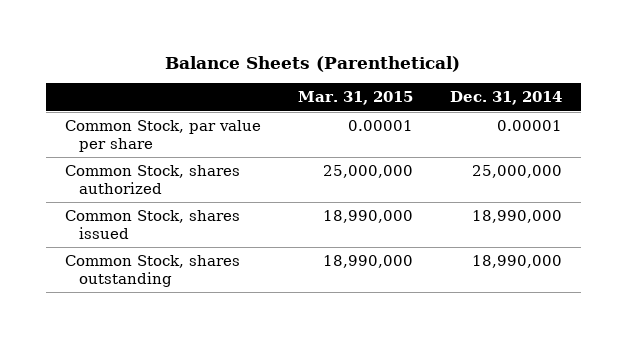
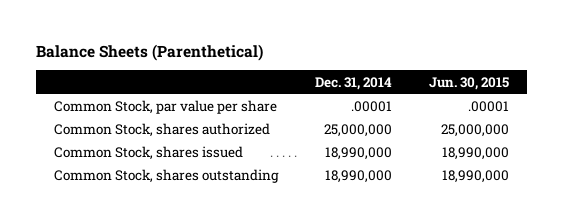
[297,91,413,106] Mar. 31, 2015 -> none
none -> [428,76,509,90] Jun. 30, 2015
[497,119,563,131] 0.00001 -> [351,101,393,113] .00001

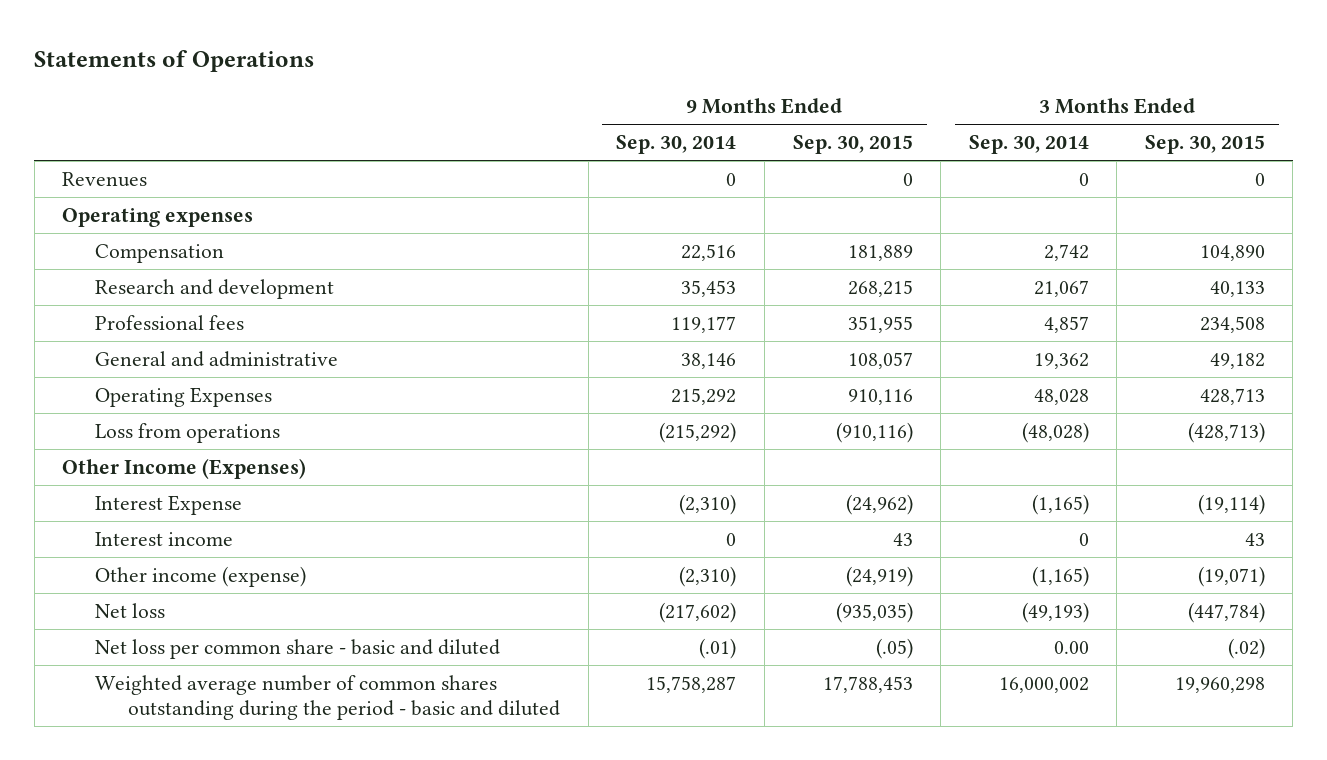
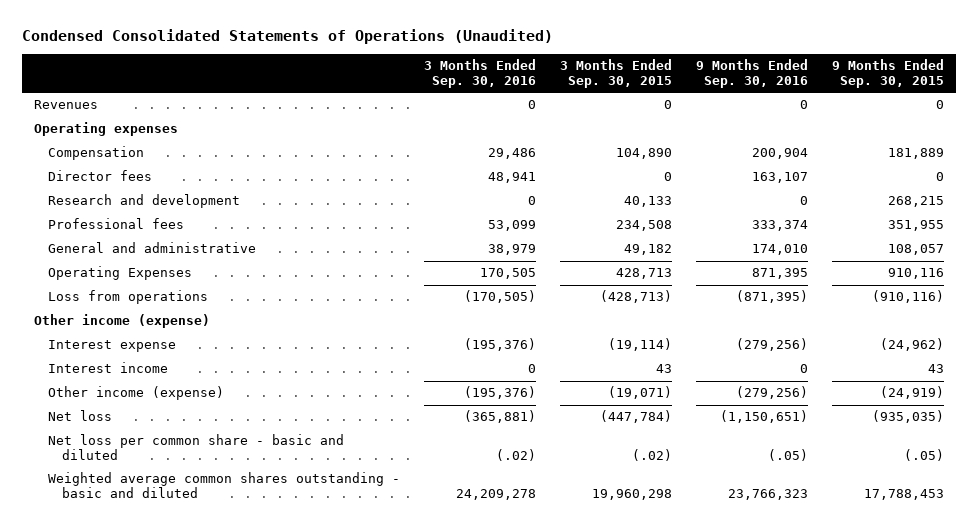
[34,50,315,73] Statements of Operations -> [21,29,553,45] Condensed Consolidated Statements of Operations (Unaudited)
[616,135,737,155] Sep. 30, 2014 -> none
[968,135,1089,155] Sep. 30, 2014 -> none
none -> [424,59,537,88] 3 Months Ended Sep. 30, 2016
none -> [695,59,808,88] 9 Months Ended Sep. 30, 2016
none -> [48,170,153,182] Director fees
[62,457,307,479] Other Income (Expenses) -> [33,314,210,329] Other income (expense)
[95,494,243,515] Interest Expense -> [48,340,177,353] Interest expense
[95,674,561,720] Weighted average number of common shares outstanding during the period - basic and diluted -> [48,472,401,499] Weighted average common shares outstanding - basic and diluted

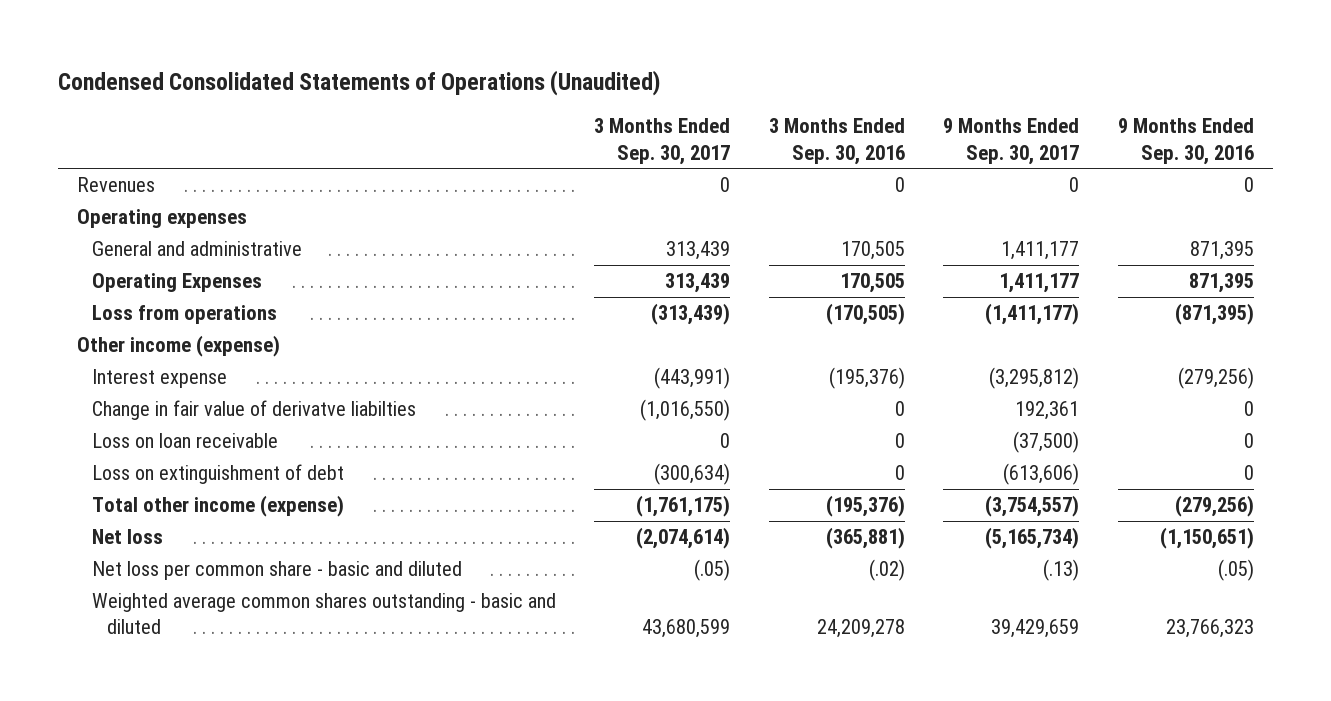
[559,59,672,88] 3 Months Ended Sep. 30, 2015 -> none
[831,59,944,88] 9 Months Ended Sep. 30, 2015 -> none
none -> [594,118,731,165] 3 Months Ended Sep. 30, 2017
none -> [943,118,1080,165] 9 Months Ended Sep. 30, 2017
[48,146,145,161] Compensation -> none
[48,170,153,182] Director fees -> none
[48,194,241,209] Research and development -> none
[48,218,185,230] Professional fees -> none
[488,244,537,256] 38,979 -> [840,241,905,261] 170,505
[751,244,808,256] 174,010 -> [1189,241,1254,261] 871,395
[48,362,169,374] Interest income -> none
none -> [92,400,417,421] Change in fair value of derivatve liabilties
none -> [92,433,279,449] Loss on loan receivable
none -> [92,464,345,485] Loss on extinguishment of debt
[48,386,225,401] Other income (expense) -> [92,495,345,518] Total other income (expense)

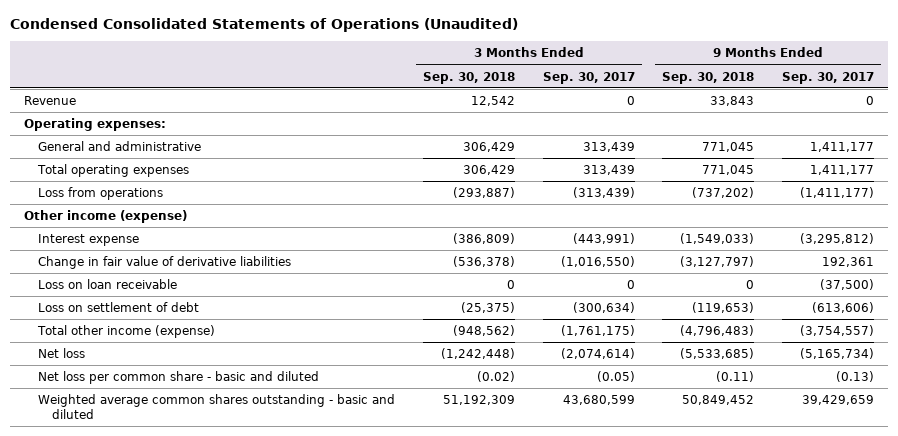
[768,118,905,165] 3 Months Ended Sep. 30, 2016 -> none
[1117,118,1254,165] 9 Months Ended Sep. 30, 2016 -> none
none -> [422,71,515,84] Sep. 30, 2018
none -> [662,71,755,84] Sep. 30, 2018
[77,177,156,193] Revenues -> [24,96,77,106] Revenue
[77,209,248,229] Operating expenses -> [24,118,167,132] Operating expenses:
[92,273,263,293] Operating Expenses -> [37,164,190,178] Total operating expenses
[92,400,417,421] Change in fair value of derivatve liabilties -> [38,256,292,270] Change in fair value of derivative liabilities
[92,464,345,485] Loss on extinguishment of debt -> [38,302,200,313] Loss on settlement of debt
[694,559,731,582] (.05) -> [596,371,635,383] (0.05)
[1043,559,1080,582] (.13) -> [835,371,874,383] (0.13)

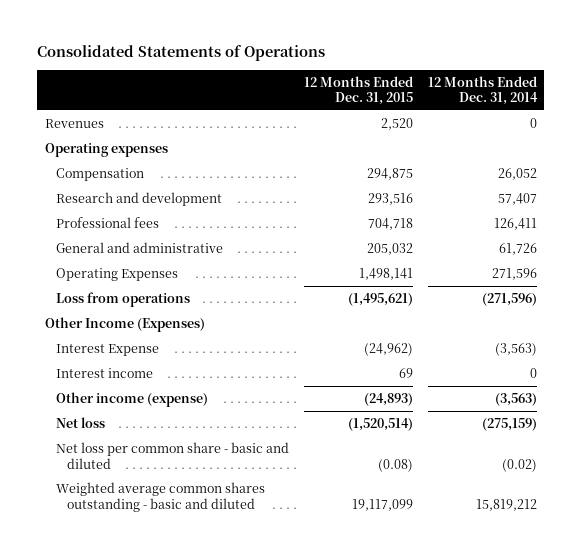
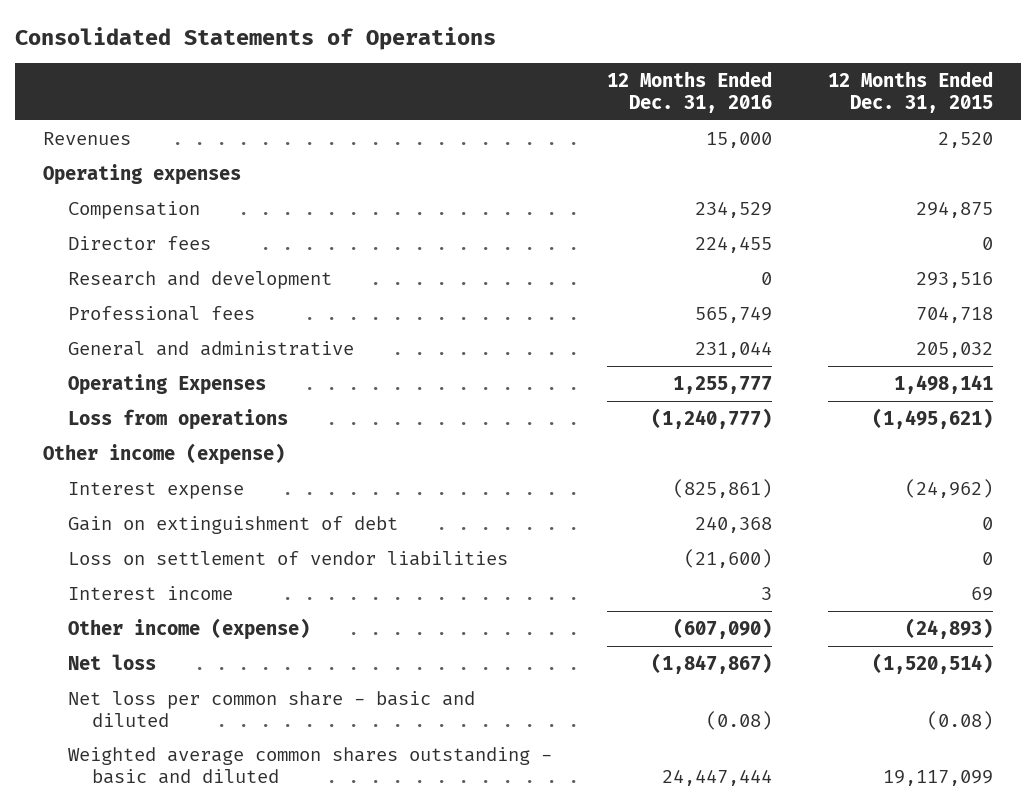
[427,75,538,106] 12 Months Ended Dec. 31, 2014 -> none
none -> [607,71,773,113] 12 Months Ended Dec. 31, 2016
none -> [67,235,211,250] Director fees
[44,316,205,332] Other Income (Expenses) -> [43,442,286,465] Other income (expense)
[56,343,160,356] Interest Expense -> [67,481,244,499] Interest expense
none -> [67,515,398,534] Gain on extinguishment of debt
none -> [67,550,508,566] Loss on settlement of vendor liabilities

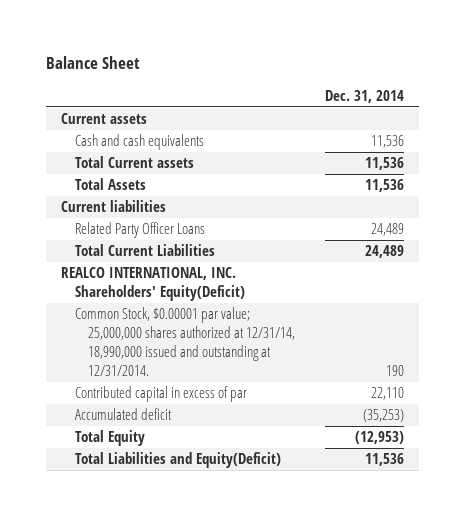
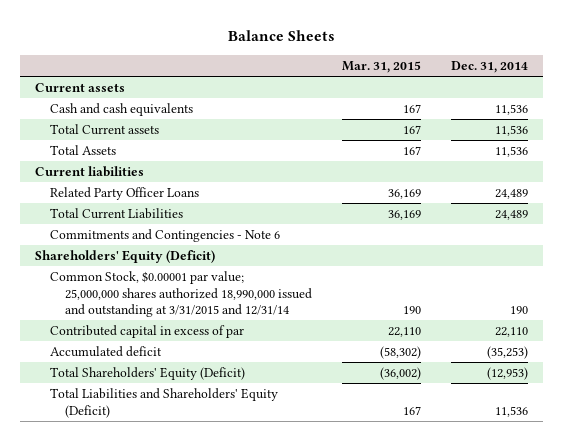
[46,56,141,70] Balance Sheet -> [227,30,335,42] Balance Sheets
none -> [342,61,422,74] Mar. 31, 2015
none -> [50,229,281,243] Commitments and Contingencies - Note 6
[61,267,245,302] REALCO INTERNATIONAL, INC. Shareholders' Equity(Deficit) -> [35,250,216,264] Shareholders' Equity (Deficit)
[74,307,295,376] Common Stock, $0.00001 par value; 25,000,000 shares authorized at 12/31/14, 18,990,000 issued and outstanding at 12/31/2014. -> [50,271,313,318] Common Stock, $0.00001 par value; 25,000,000 shares authorized 18,990,000 issued and outstanding at 3/31/2015 and 12/31/14
[74,430,145,447] Total Equity -> [50,367,246,381] Total Shareholders' Equity (Deficit)
[74,452,281,469] Total Liabilities and Equity(Deficit) -> [50,388,279,418] Total Liabilities and Shareholders' Equity (Deficit)

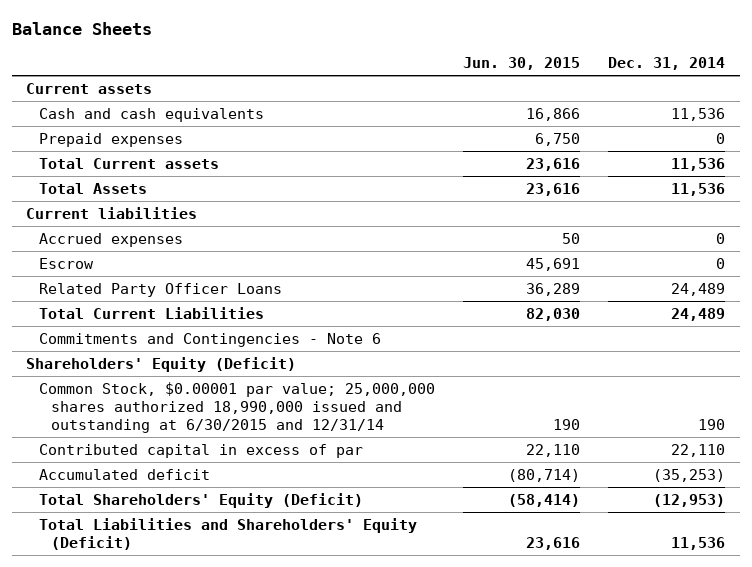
[342,61,422,74] Mar. 31, 2015 -> none
none -> [463,56,581,70] Jun. 30, 2015
none -> [38,133,183,148] Prepaid expenses
none -> [38,233,183,248] Accrued expenses
none -> [38,258,94,270] Escrow
[50,271,313,318] Common Stock, $0.00001 par value; 25,000,000 shares authorized 18,990,000 issued and outstanding at 3/31/2015 and 12/31/14 -> [38,382,435,433] Common Stock, $0.00001 par value; 25,000,000 shares authorized 18,990,000 issued and outstanding at 6/30/2015 and 12/31/14

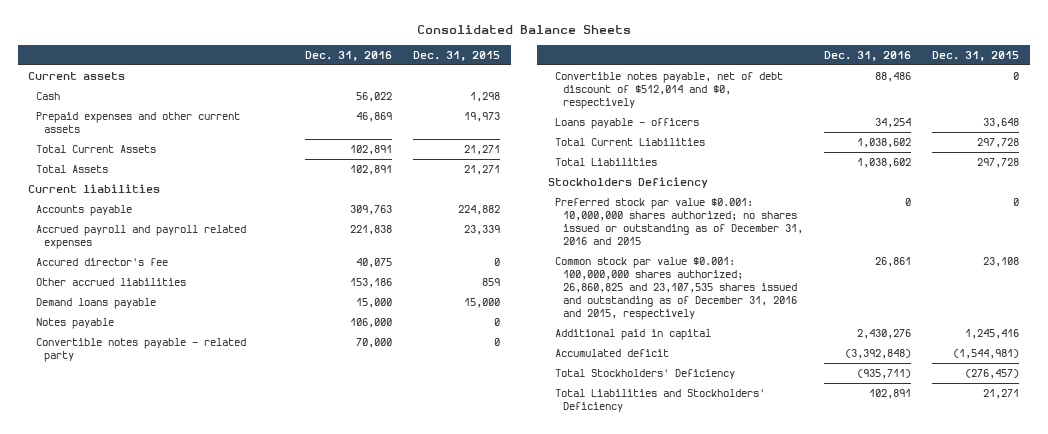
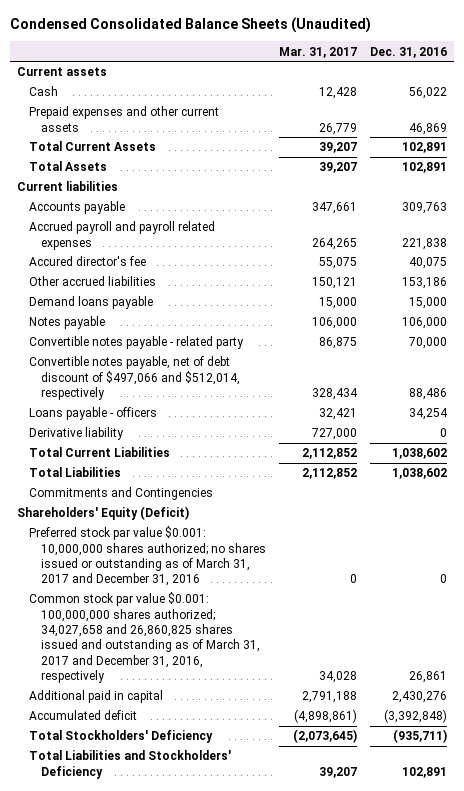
[416,25,631,35] Consolidated Balance Sheets -> [10,17,372,34] Condensed Consolidated Balance Sheets (Unaudited)
[413,50,501,61] Dec. 31, 2015 -> none
none -> [279,46,358,58] Mar. 31, 2017
[555,71,784,110] Convertible notes payable, net of debt discount of $512,014 and $0, respectively -> [28,356,241,401] Convertible notes payable, net of debt discount of $497,066 and $512,014, respectively
none -> [28,427,124,441] Derivative liability
none -> [28,487,213,501] Commitments and Contingencies
[547,176,708,188] Stockholders Deficiency -> [16,506,189,521] Shareholders' Equity (Deficit)
[555,197,804,246] Preferred stock par value $0.001: 10,000,000 shares authorized; no shares issued or outstanding as of December 31, 2016 and 2015 -> [28,526,267,587] Preferred stock par value $0.001: 10,000,000 shares authorized; no shares issued or outstanding as of March 31, 2017 and December 31, 2016
[555,256,798,321] Common stock par value $0.001: 100,000,000 shares authorized; 26,860,825 and 23,107,535 shares issued and outstanding as of December 31, 2016 and 2015, respectively -> [28,592,261,684] Common stock par value $0.001: 100,000,000 shares authorized; 34,027,658 and 26,860,825 shares issued and outstanding as of March 31, 2017 and December 31, 2016, respectively

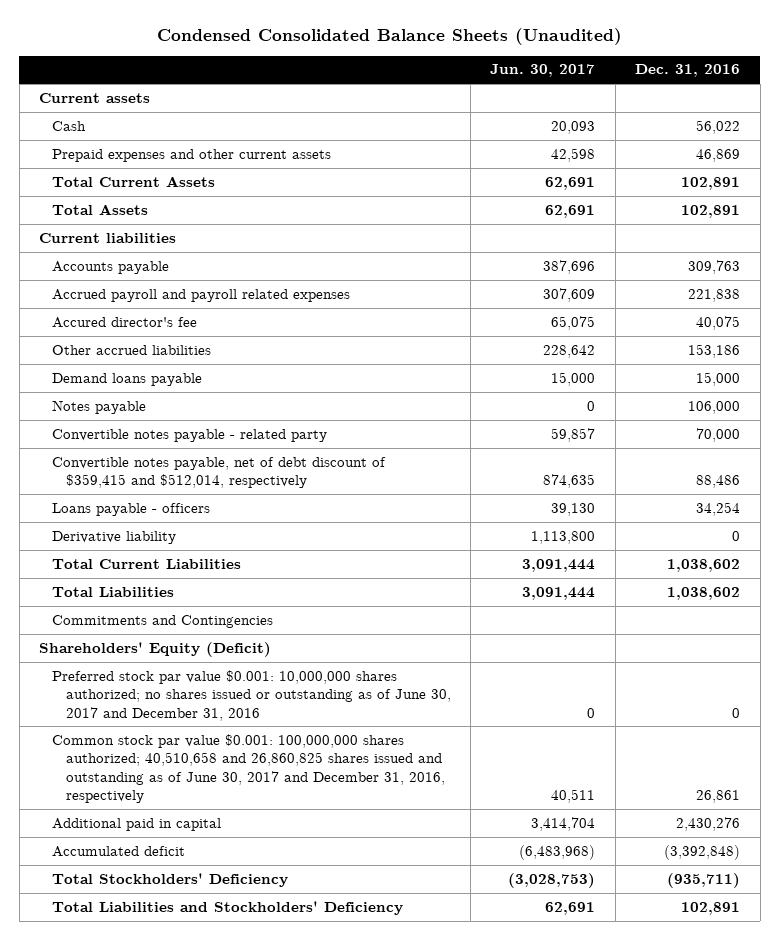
[279,46,358,58] Mar. 31, 2017 -> none
none -> [490,64,596,78] Jun. 30, 2017
[28,356,241,401] Convertible notes payable, net of debt discount of $497,066 and $512,014, respectively -> [52,456,387,489] Convertible notes payable, net of debt discount of $359,415 and $512,014, respectively
[28,526,267,587] Preferred stock par value $0.001: 10,000,000 shares authorized; no shares issued or outstanding as of March 31, 2017 and December 31, 2016 -> [52,669,451,721] Preferred stock par value $0.001: 10,000,000 shares authorized; no shares issued or outstanding as of June 30, 2017 and December 31, 2016
[28,592,261,684] Common stock par value $0.001: 100,000,000 shares authorized; 34,027,658 and 26,860,825 shares issued and outstanding as of March 31, 2017 and December 31, 2016, respectively -> [52,733,445,804] Common stock par value $0.001: 100,000,000 shares authorized; 40,510,658 and 26,860,825 shares issued and outstanding as of June 30, 2017 and December 31, 2016, respectively

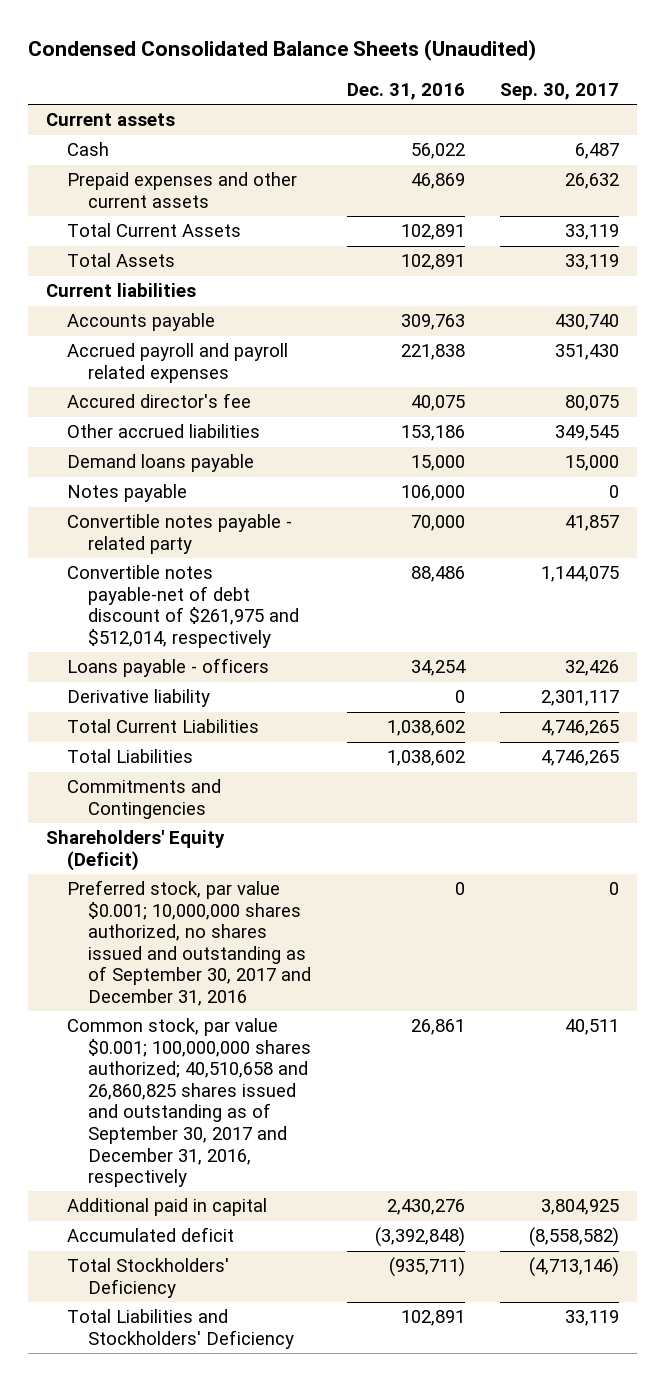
[490,64,596,78] Jun. 30, 2017 -> none
none -> [500,83,620,101] Sep. 30, 2017
[52,456,387,489] Convertible notes payable, net of debt discount of $359,415 and $512,014, respectively -> [66,565,300,648] Convertible notes payable-net of debt discount of $261,975 and $512,014, respectively
[52,669,451,721] Preferred stock par value $0.001: 10,000,000 shares authorized; no shares issued or outstanding as of June 30, 2017 and December 31, 2016 -> [66,880,312,1006] Preferred stock, par value $0.001; 10,000,000 shares authorized, no shares issued and outstanding as of September 30, 2017 and December 31, 2016
[52,733,445,804] Common stock par value $0.001: 100,000,000 shares authorized; 40,510,658 and 26,860,825 shares issued and outstanding as of June 30, 2017 and December 31, 2016, respectively -> [66,1018,312,1188] Common stock, par value $0.001; 100,000,000 shares authorized; 40,510,658 and 26,860,825 shares issued and outstanding as of September 30, 2017 and December 31, 2016, respectively

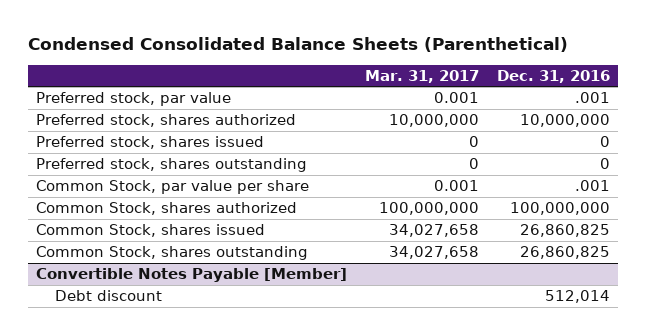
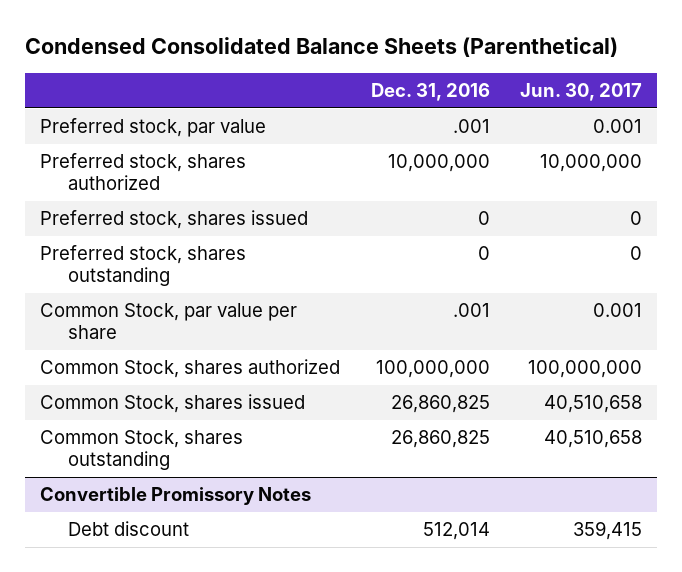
[365,69,480,83] Mar. 31, 2017 -> none
none -> [519,83,642,102] Jun. 30, 2017
[36,268,348,283] Convertible Notes Payable [Member] -> [40,487,312,506] Convertible Promissory Notes

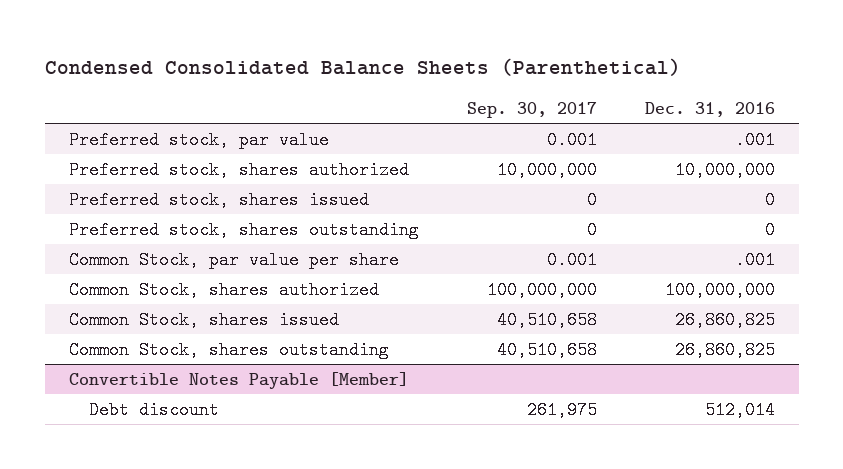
[519,83,642,102] Jun. 30, 2017 -> none
none -> [466,102,597,119] Sep. 30, 2017
[40,487,312,506] Convertible Promissory Notes -> [68,371,409,389] Convertible Notes Payable [Member]

